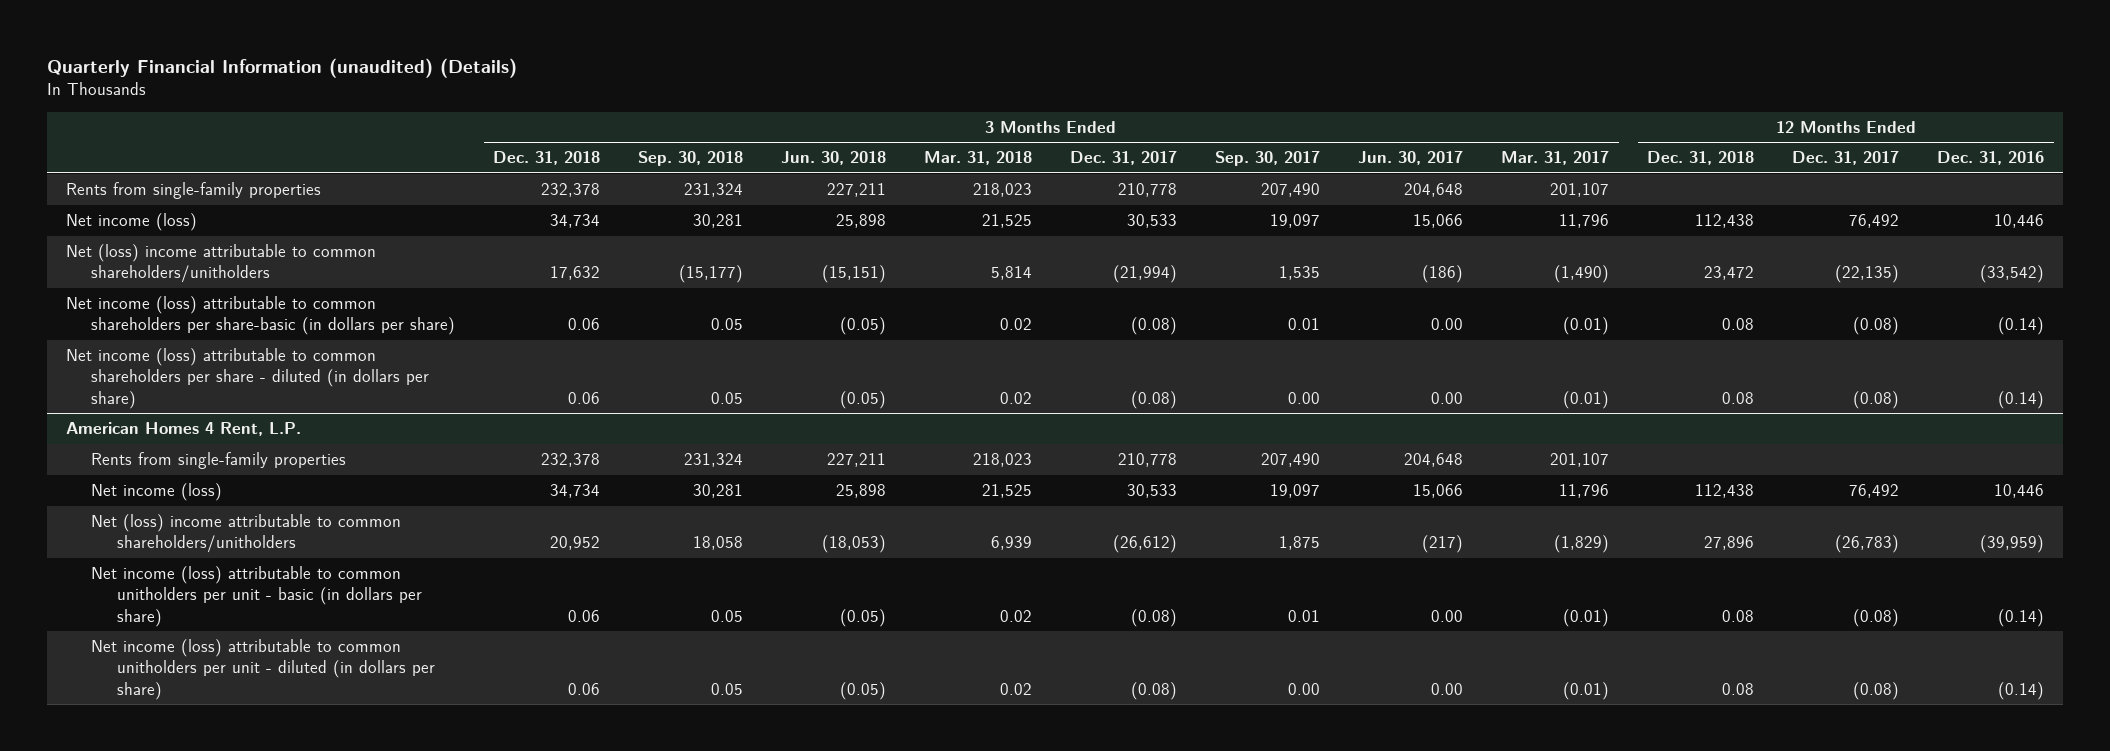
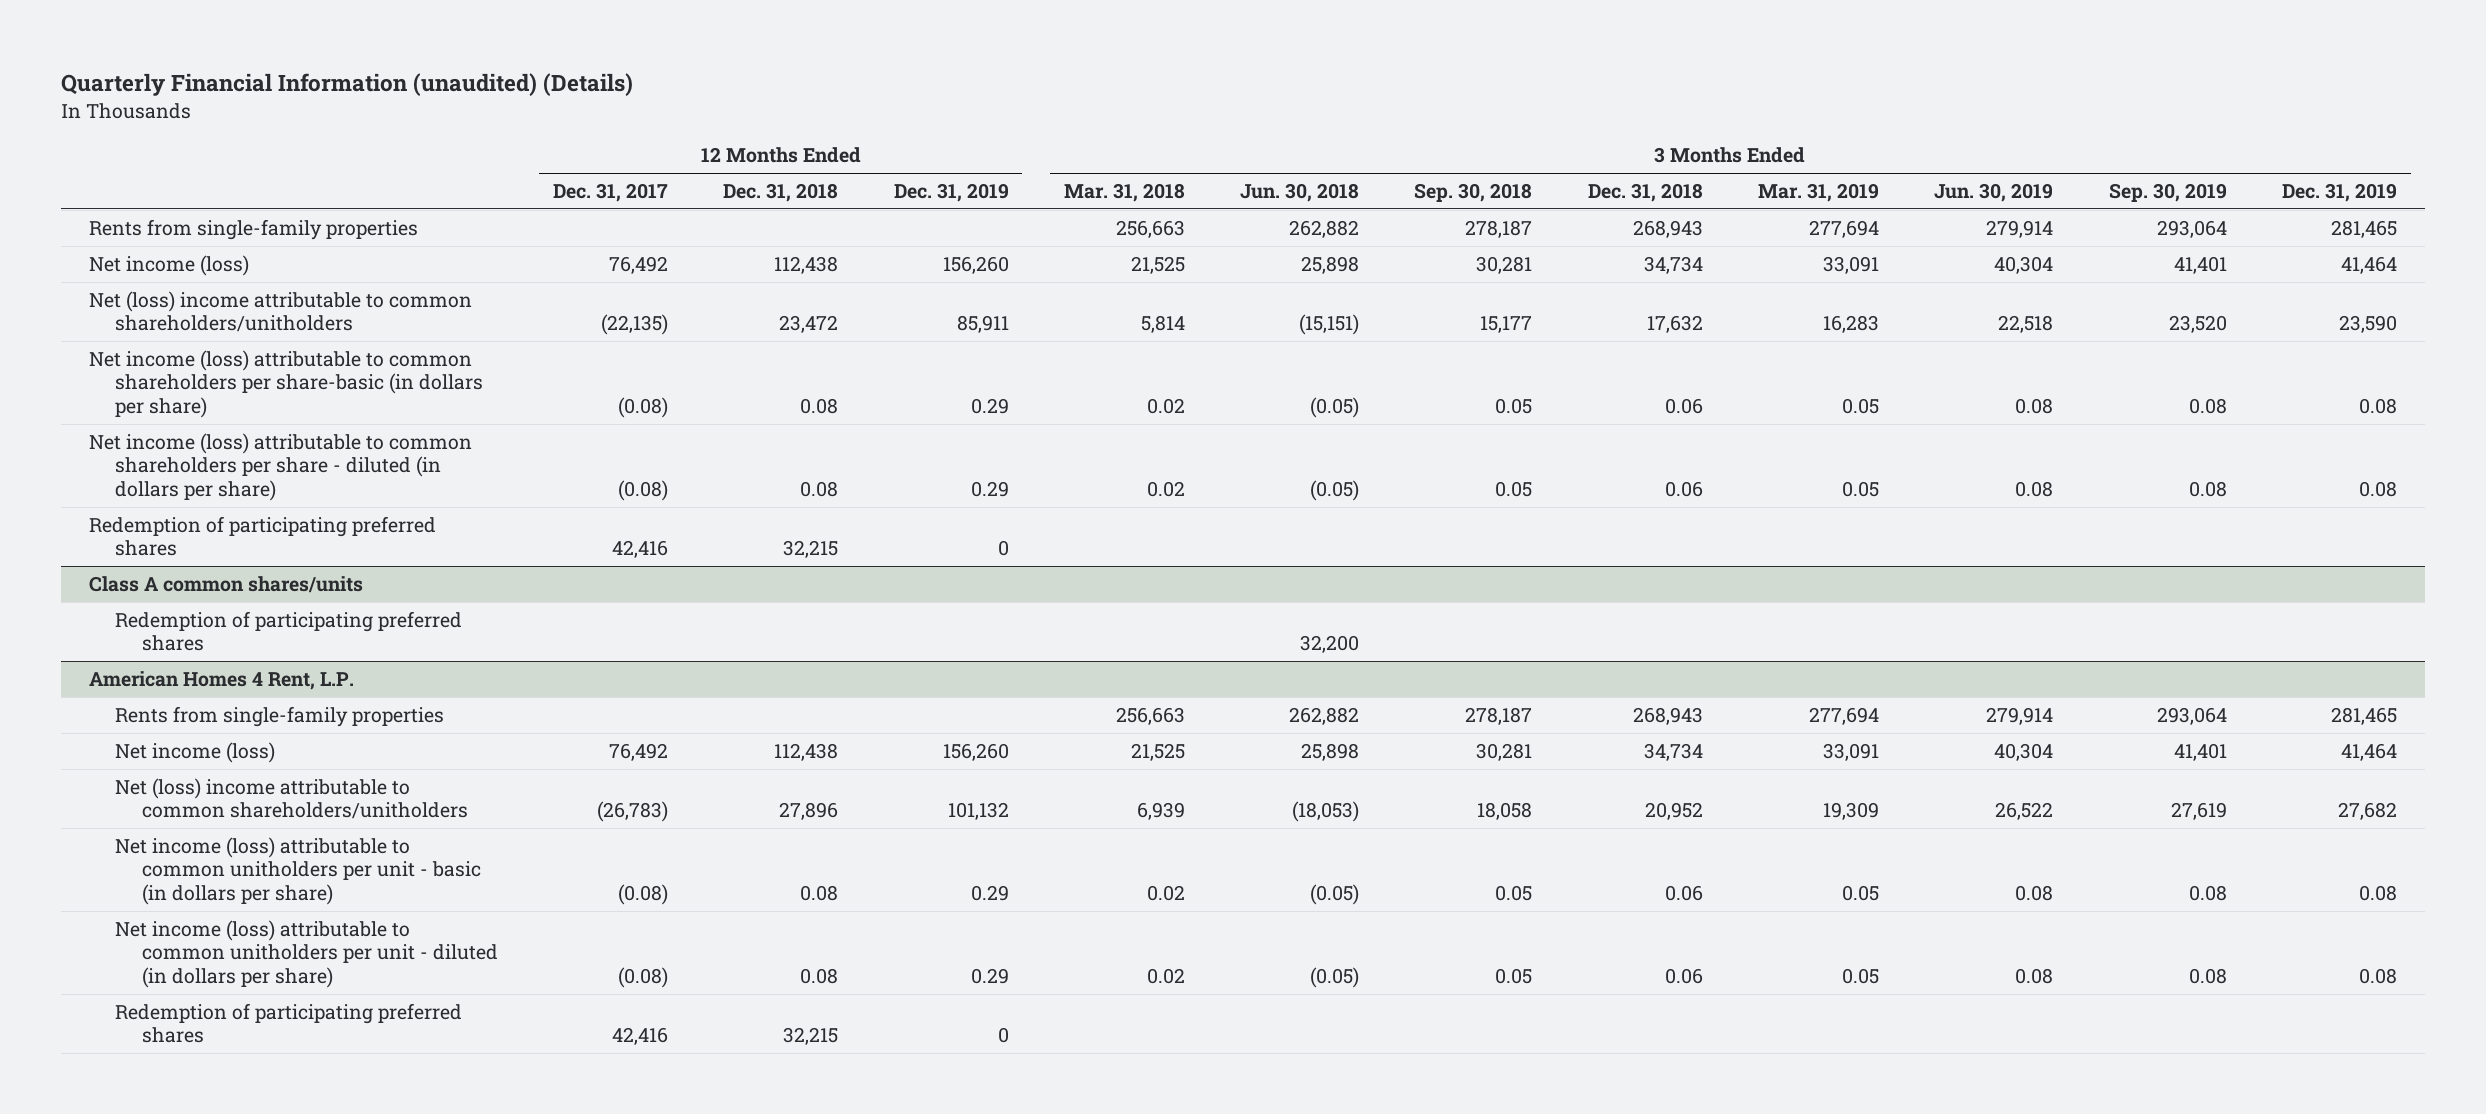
[1070,151,1178,166] Dec. 31, 2017 -> none
[1215,151,1321,167] Sep. 30, 2017 -> none
[1358,151,1464,166] Jun. 30, 2017 -> none
[1501,151,1610,166] Mar. 31, 2017 -> none
[1937,151,2045,166] Dec. 31, 2016 -> none
none -> [893,182,1009,202] Dec. 31, 2019
none -> [1758,182,1880,202] Mar. 31, 2019
none -> [1934,182,2054,202] Jun. 30, 2019
none -> [2108,182,2227,202] Sep. 30, 2019
none -> [2281,182,2397,202] Dec. 31, 2019
[541,183,601,198] 232,378 -> [1632,219,1703,238] 268,943
[684,183,744,198] 231,324 -> [1465,219,1533,238] 278,187
[827,183,887,198] 227,211 -> [1289,219,1360,238] 262,882
[973,183,1033,198] 218,023 -> [1115,219,1185,238] 256,663
[679,265,744,284] (15,177) -> [1480,316,1533,334] 15,177
none -> [88,515,436,557] Redemption of participating preferred shares
none -> [88,575,363,593] Class A common shares/units
none -> [115,610,463,652] Redemption of participating preferred shares
[541,453,601,468] 232,378 -> [1632,706,1703,725] 268,943
[684,453,744,468] 231,324 -> [1465,706,1533,725] 278,187
[827,453,887,468] 227,211 -> [1289,706,1360,725] 262,882
[973,453,1033,468] 218,023 -> [1115,706,1185,725] 256,663
none -> [115,1002,463,1044] Redemption of participating preferred shares

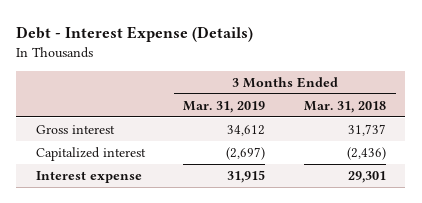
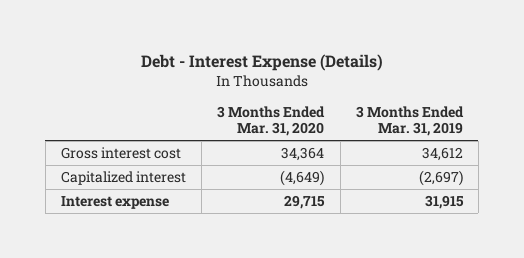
[303,100,386,113] Mar. 31, 2018 -> none
none -> [217,105,326,137] 3 Months Ended Mar. 31, 2020
[35,124,115,134] Gross interest -> [60,147,181,160] Gross interest cost

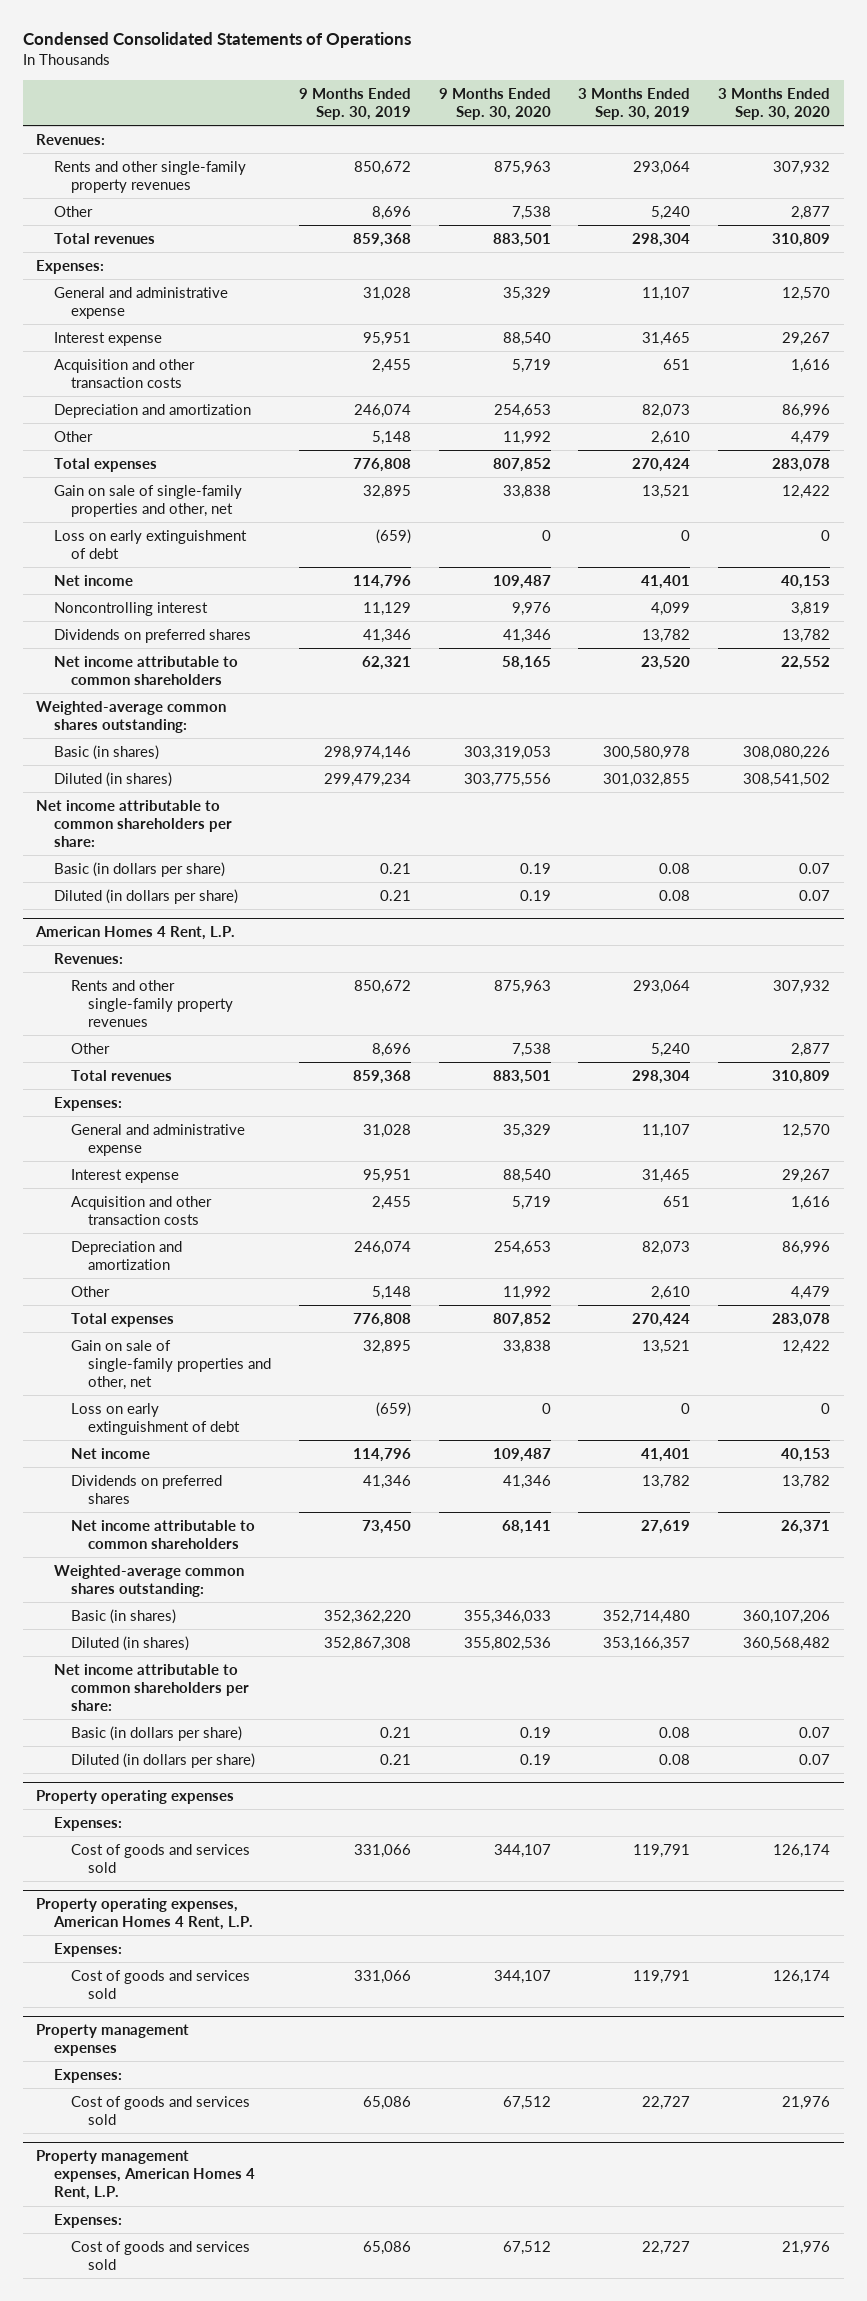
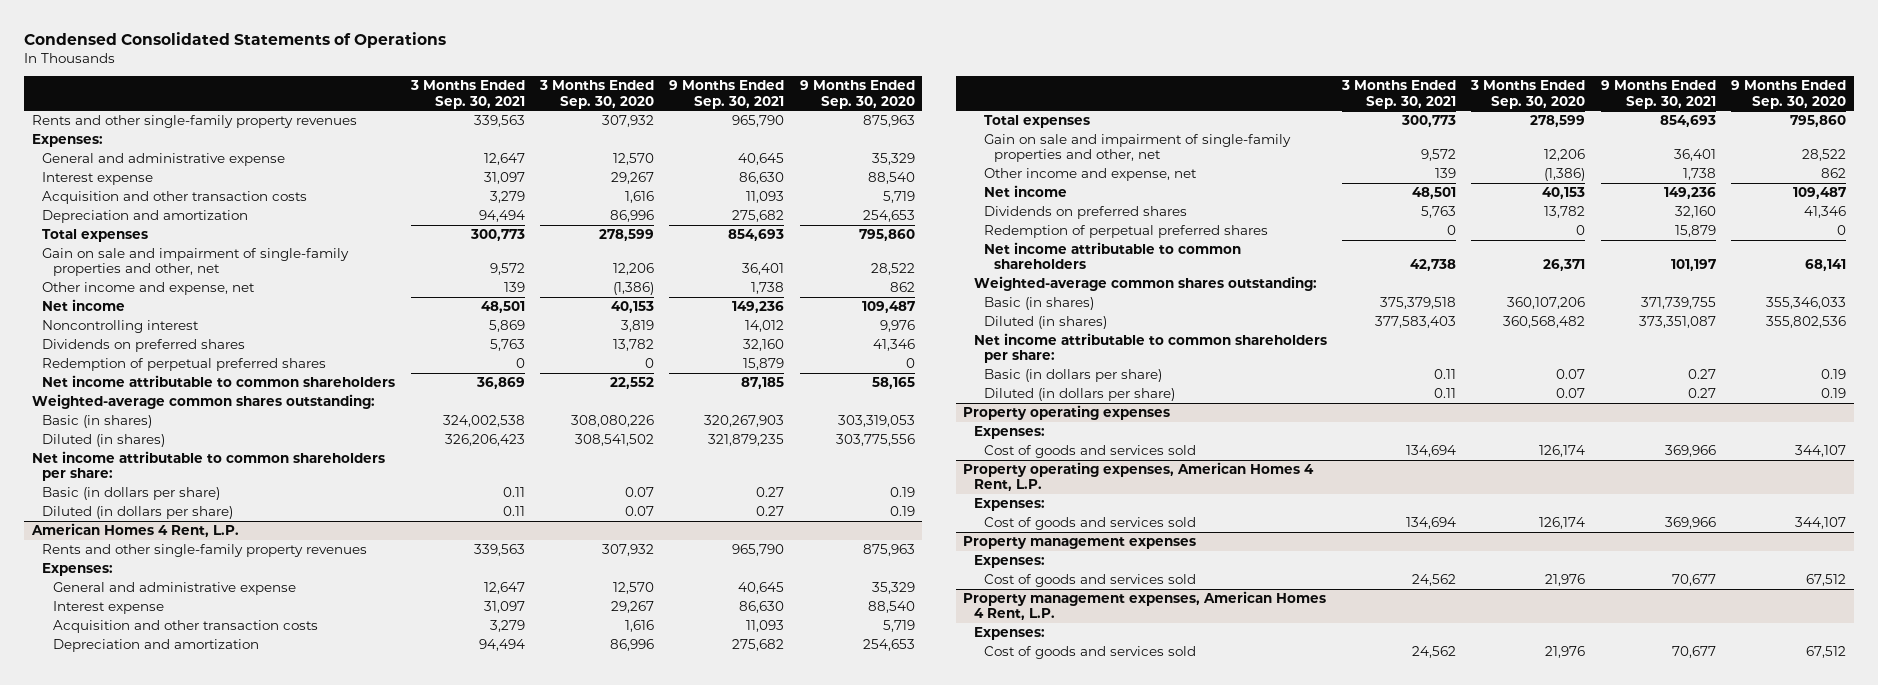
[298,87,411,121] 9 Months Ended Sep. 30, 2019 -> none
[578,87,691,121] 3 Months Ended Sep. 30, 2019 -> none
none -> [409,80,525,109] 3 Months Ended Sep. 30, 2021
none -> [669,80,785,109] 9 Months Ended Sep. 30, 2021
[36,133,106,145] Revenues: -> none
[53,205,93,217] Other -> none
[53,232,155,244] Total revenues -> none
[53,430,93,442] Other -> none
[53,529,247,560] Loss on early extinguishment of debt -> none
[492,457,551,472] 807,852 -> [858,229,915,242] 795,860
[772,457,831,472] 283,078 -> [599,229,655,242] 278,599
[53,484,242,518] Gain on sale of single-family properties and other, net -> [42,248,350,277] Gain on sale and impairment of single-family properties and other, net
[502,484,551,499] 33,838 -> [870,263,915,276] 28,522
[782,484,831,499] 12,422 -> [613,263,655,276] 12,206
none -> [42,282,256,296] Other income and expense, net
none -> [42,358,327,372] Redemption of perpetual preferred shares
[53,952,123,964] Revenues: -> none
[70,1042,110,1054] Other -> none
[70,1069,172,1081] Total revenues -> none
[70,1285,110,1297] Other -> none
[70,1402,241,1436] Loss on early extinguishment of debt -> none
[492,1312,551,1327] 807,852 -> [1790,115,1847,128] 795,860
[772,1312,831,1327] 283,078 -> [1530,115,1586,128] 278,599
[70,1339,272,1391] Gain on sale of single-family properties and other, net -> [983,134,1291,163] Gain on sale and impairment of single-family properties and other, net
[502,1339,551,1354] 33,838 -> [1802,149,1847,162] 28,522
[782,1339,831,1354] 12,422 -> [1544,149,1586,162] 12,206
none -> [983,168,1197,182] Other income and expense, net
none -> [983,225,1268,239] Redemption of perpetual preferred shares

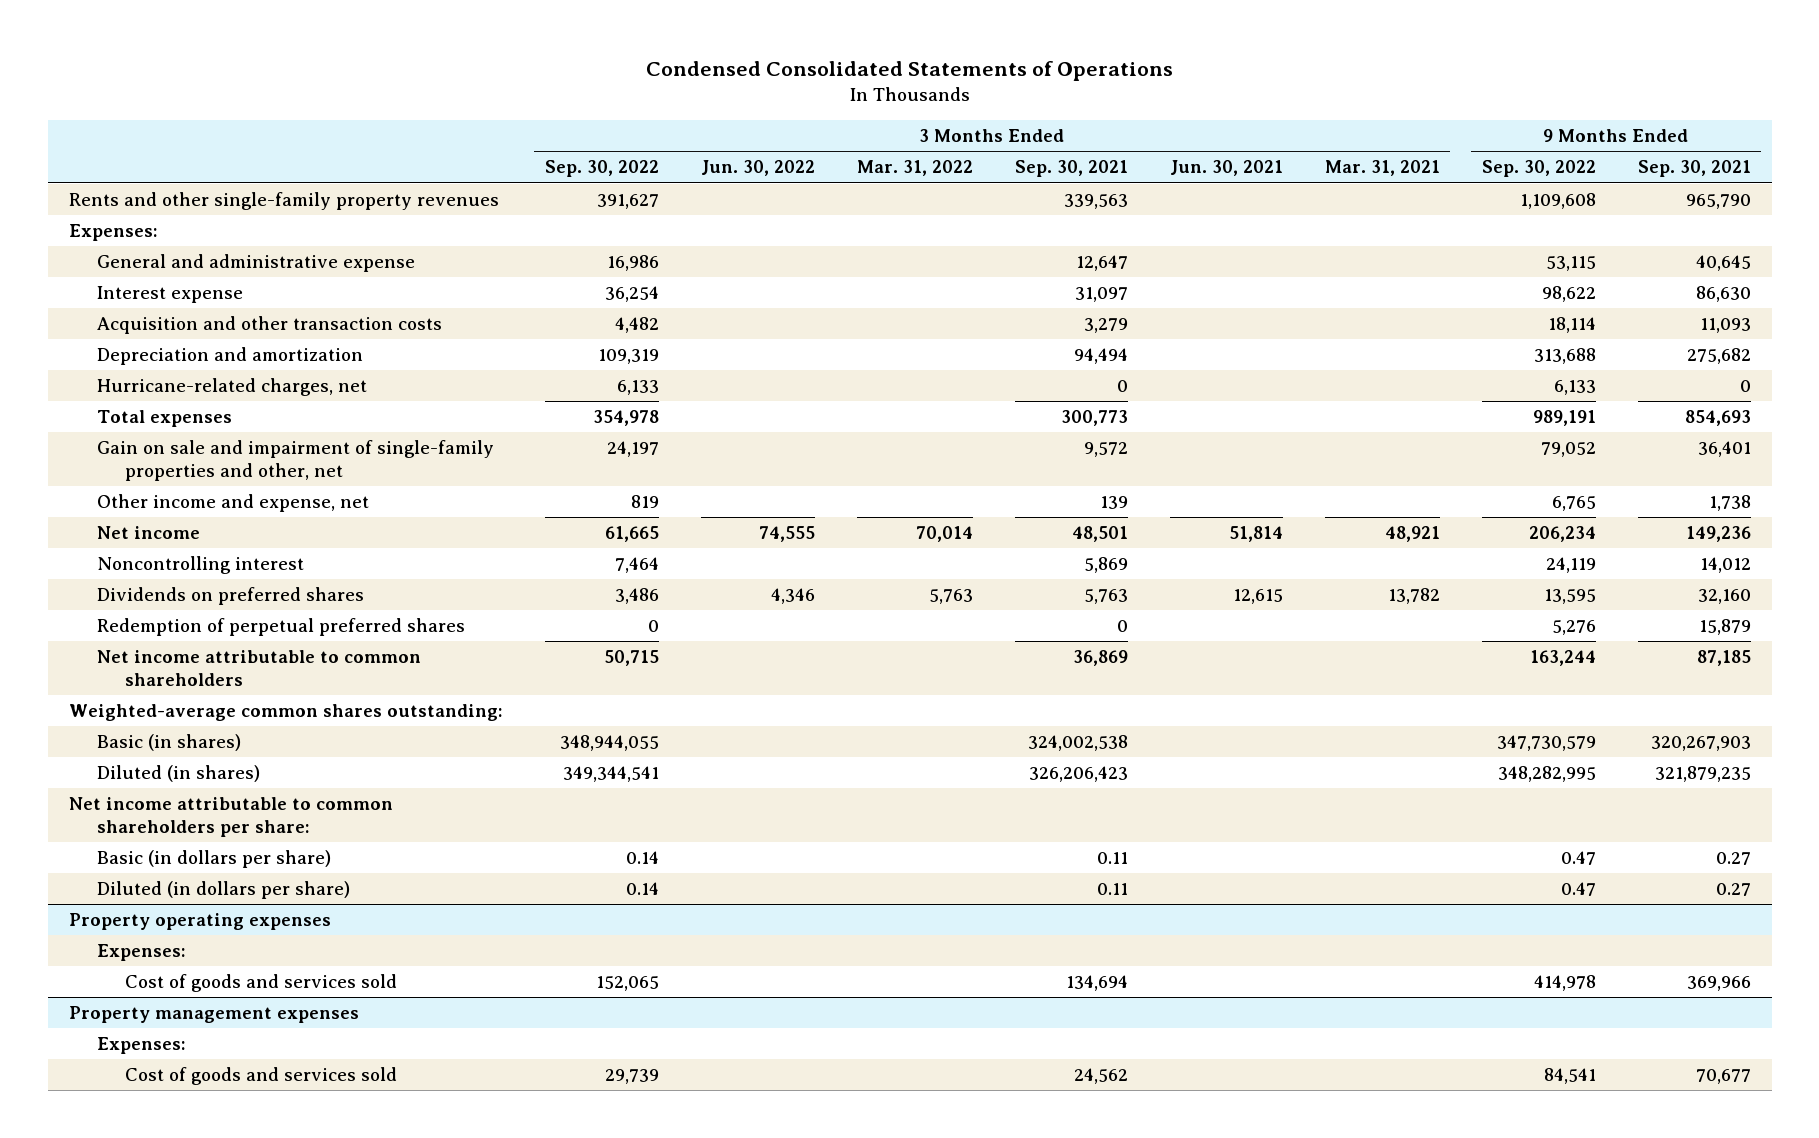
[539,80,655,109] 3 Months Ended Sep. 30, 2020 -> none
[799,80,915,109] 9 Months Ended Sep. 30, 2020 -> none
none -> [544,160,659,178] Sep. 30, 2022
none -> [700,160,815,177] Jun. 30, 2022
none -> [856,160,973,177] Mar. 31, 2022
none -> [1169,160,1283,177] Jun. 30, 2021
none -> [1324,160,1440,177] Mar. 31, 2021
none -> [1481,160,1596,178] Sep. 30, 2022
none -> [97,378,368,397] Hurricane-related charges, net
[30,523,239,538] American Homes 4 Rent, L.P. -> none
[42,544,368,558] Rents and other single-family property revenues -> none
[42,563,114,577] Expenses: -> none
[52,582,296,596] General and administrative expense -> none
[52,601,164,615] Interest expense -> none
[52,620,318,634] Acquisition and other transaction costs -> none
[52,639,259,653] Depreciation and amortization -> none
[983,115,1090,129] Total expenses -> none
[983,134,1291,163] Gain on sale and impairment of single-family properties and other, net -> none
[983,168,1197,182] Other income and expense, net -> none
[983,185,1067,198] Net income -> none
[983,206,1187,220] Dividends on preferred shares -> none
[983,225,1268,239] Redemption of perpetual preferred shares -> none
[983,242,1241,270] Net income attributable to common shareholders -> none
[973,276,1317,292] Weighted-average common shares outstanding: -> none
[983,297,1094,311] Basic (in shares) -> none
[983,316,1107,330] Diluted (in shares) -> none
[973,333,1327,364] Net income attributable to common shareholders per share: -> none
[983,369,1162,383] Basic (in dollars per share) -> none
[983,388,1175,402] Diluted (in dollars per share) -> none
[963,462,1315,492] Property operating expenses, American Homes 4 Rent, L.P. -> none
[973,498,1045,512] Expenses: -> none
[983,517,1196,531] Cost of goods and services sold -> none
[963,591,1327,621] Property management expenses, American Homes 4 Rent, L.P. -> none
[973,627,1045,641] Expenses: -> none
[983,646,1196,660] Cost of goods and services sold -> none

